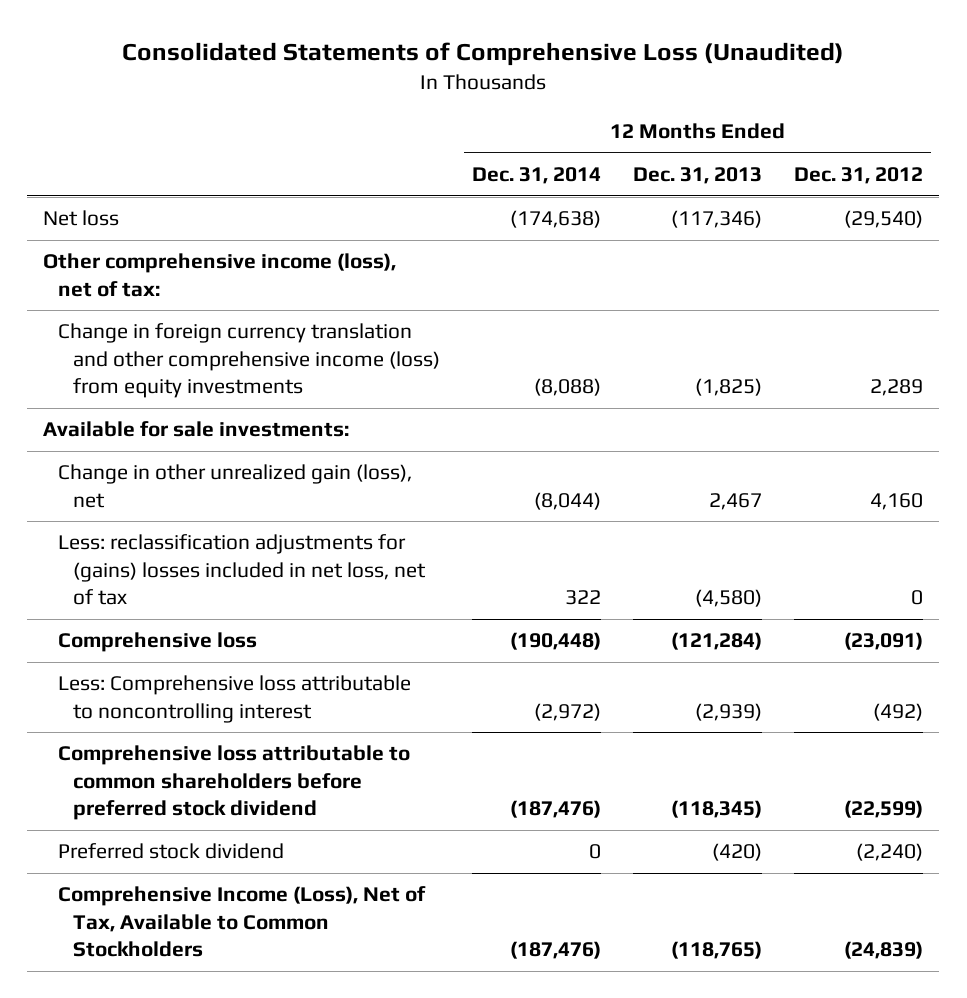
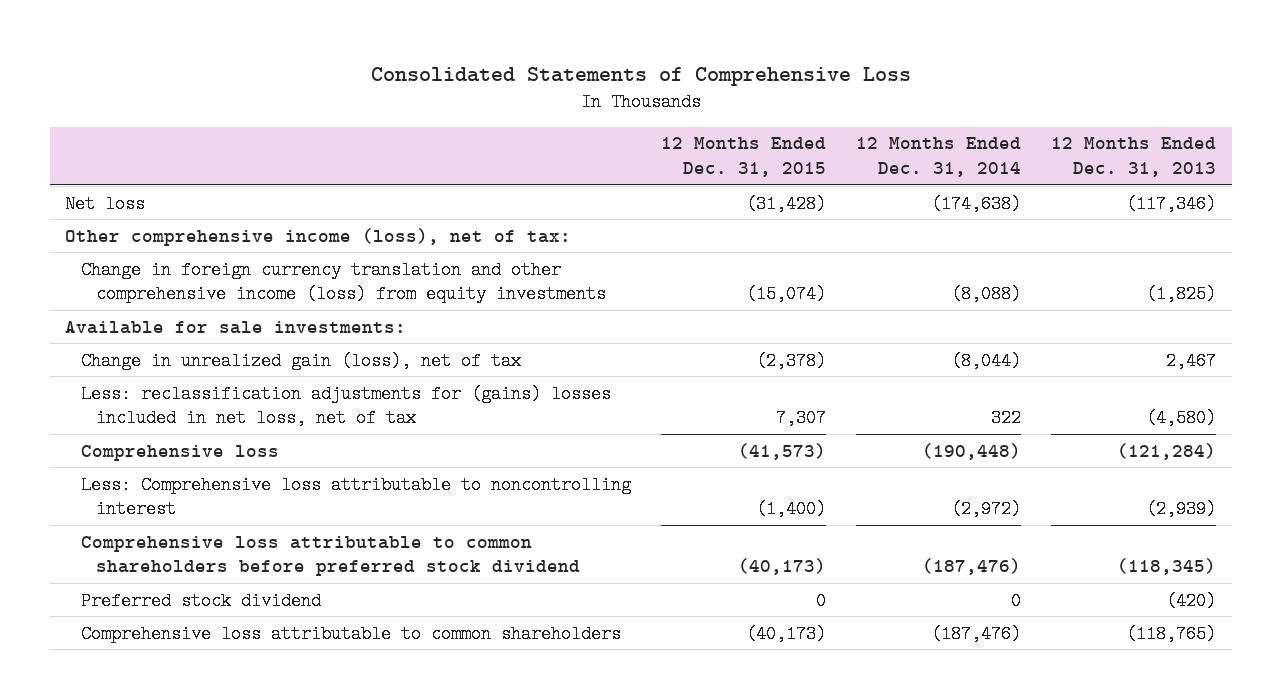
[122,42,845,67] Consolidated Statements of Comprehensive Loss (Unaudited) -> [370,66,911,86] Consolidated Statements of Comprehensive Loss
[794,167,924,185] Dec. 31, 2012 -> none
none -> [661,137,827,177] 12 Months Ended Dec. 31, 2015
[58,464,413,508] Change in other unrealized gain (loss), net -> [80,351,521,370] Change in unrealized gain (loss), net of tax
[58,886,427,958] Comprehensive Income (Loss), Net of Tax, Available to Common Stockholders -> [80,624,621,643] Comprehensive loss attributable to common shareholders

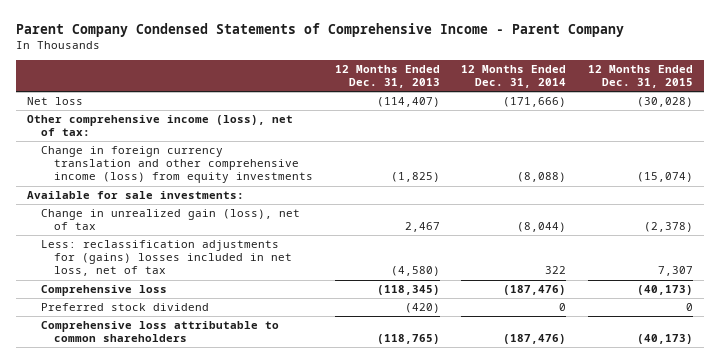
[370,66,911,86] Consolidated Statements of Comprehensive Loss -> [16,22,625,37] Parent Company Condensed Statements of Comprehensive Income - Parent Company
[746,194,827,213] (31,428) -> [637,97,694,108] (30,028)
[931,194,1022,213] (174,638) -> [503,97,567,108] (171,666)
[1126,194,1217,213] (117,346) -> [376,97,440,108] (114,407)
[80,475,631,519] Less: Comprehensive loss attributable to noncontrolling interest -> none
[80,535,581,577] Comprehensive loss attributable to common shareholders before preferred stock dividend -> none
[738,442,827,460] (41,573) -> [637,285,694,296] (40,173)
[922,442,1022,460] (190,448) -> [503,285,567,296] (187,476)
[1117,442,1217,460] (121,284) -> [376,285,440,296] (118,345)

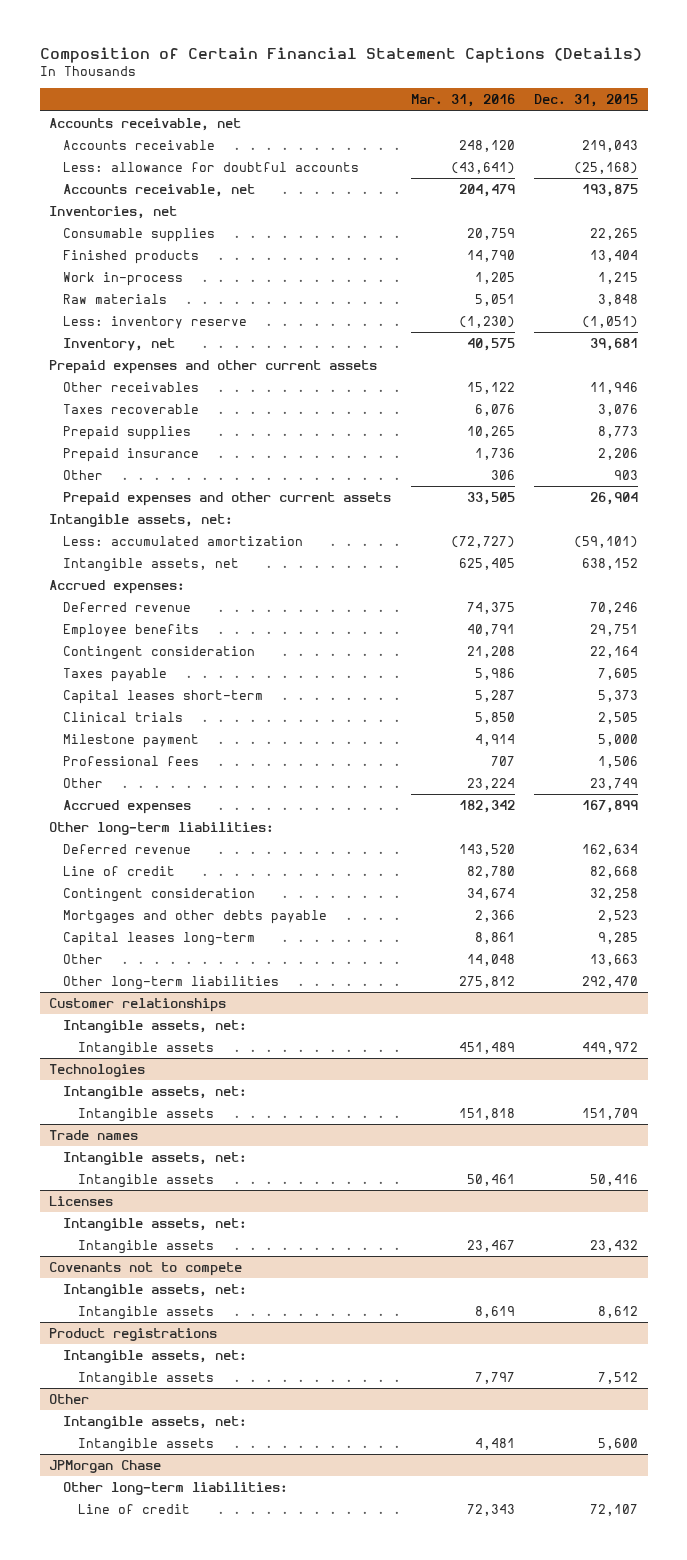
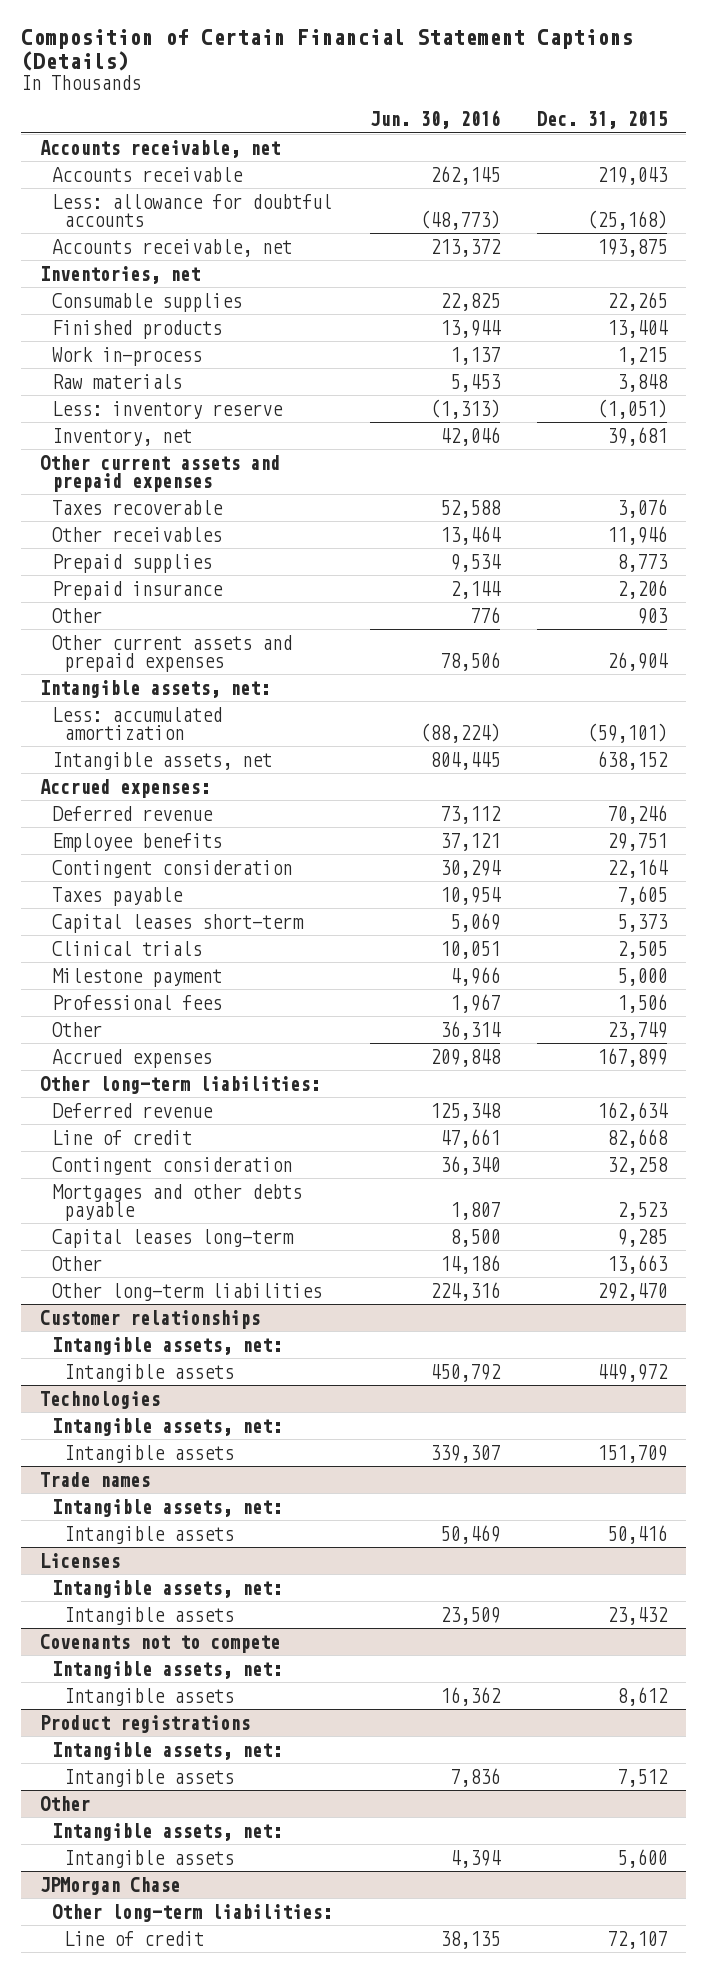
[410,94,515,108] Mar. 31, 2016 -> none
none -> [369,110,500,130] Jun. 30, 2016
[49,359,378,374] Prepaid expenses and other current assets -> [39,454,280,492] Other current assets and prepaid expenses
[63,381,200,392] Other receivables -> [51,526,222,542] Other receivables
[63,491,392,506] Prepaid expenses and other current assets -> [51,634,292,672] Other current assets and prepaid expenses

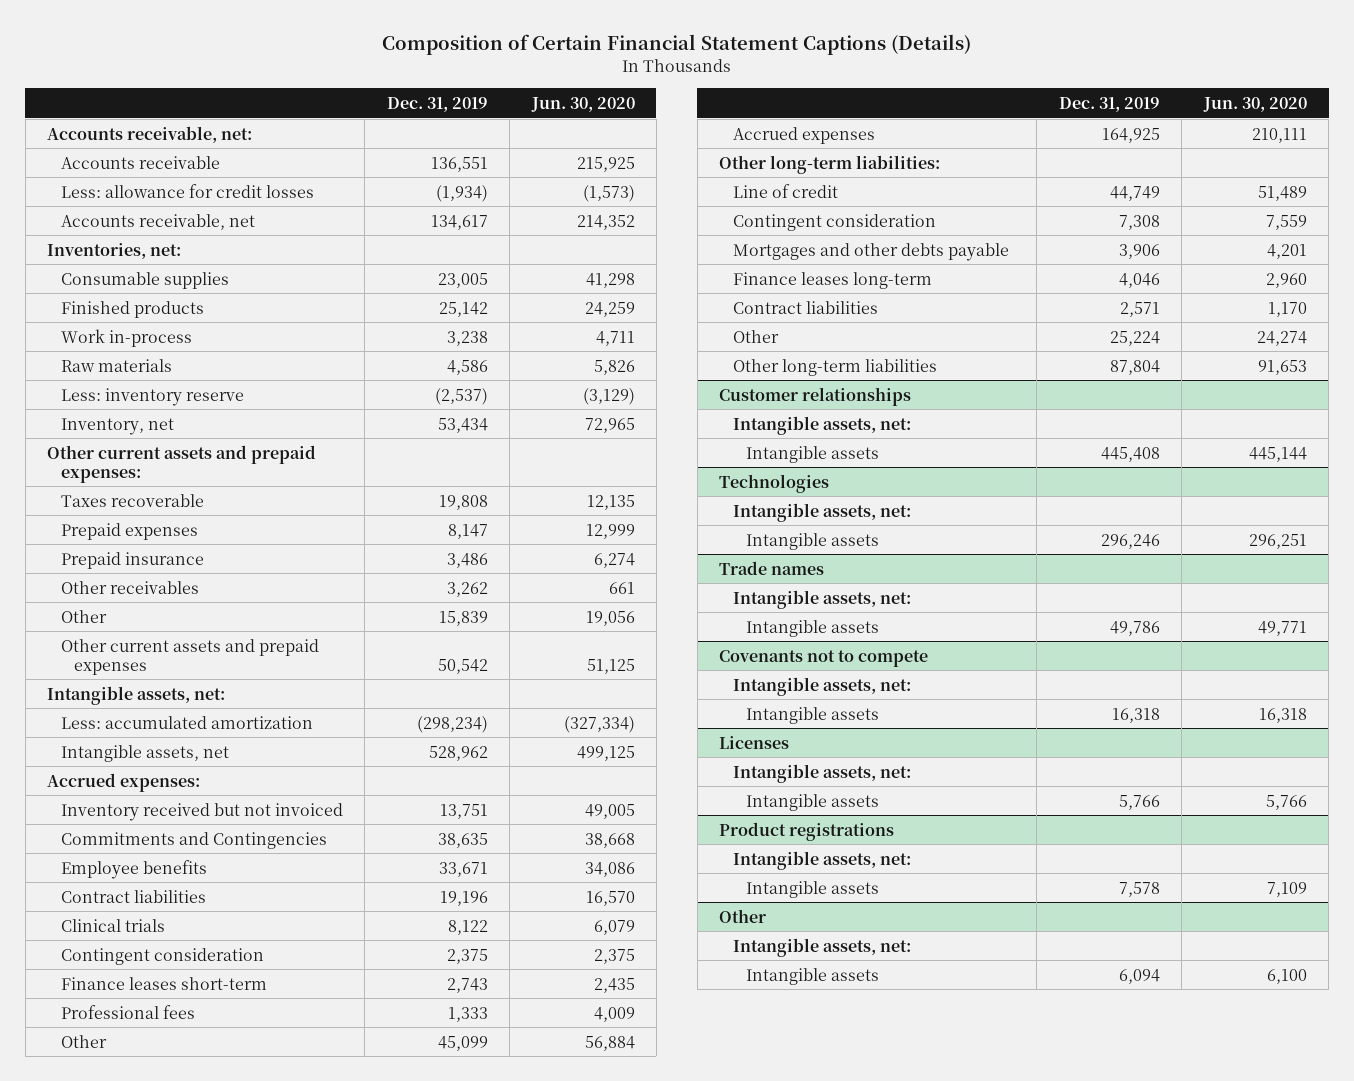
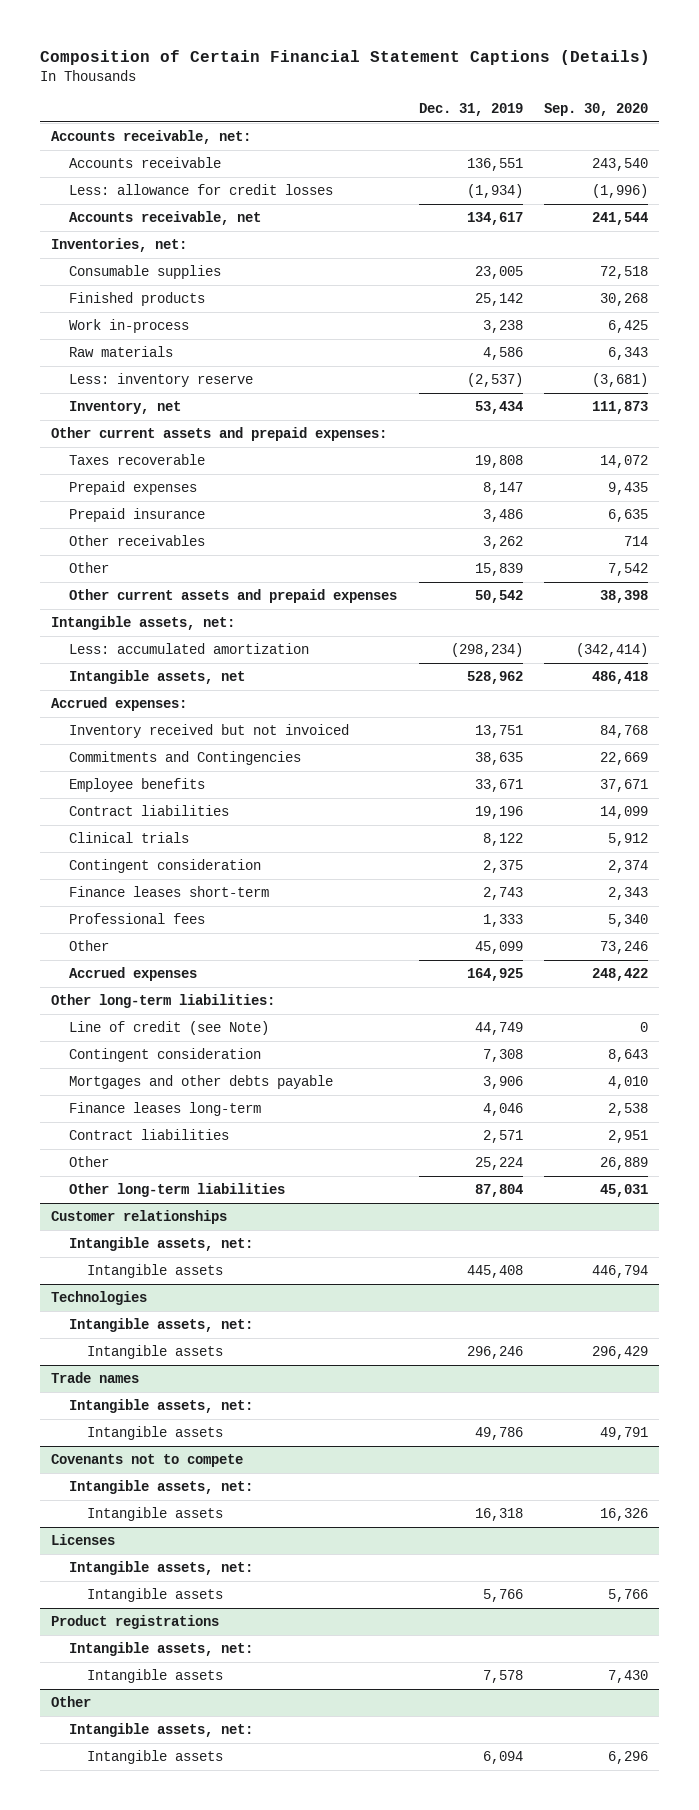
[530,97,635,113] Jun. 30, 2020 -> none
none -> [544,102,649,116] Sep. 30, 2020
[732,183,838,198] Line of credit -> [68,1021,269,1036] Line of credit (see Note)

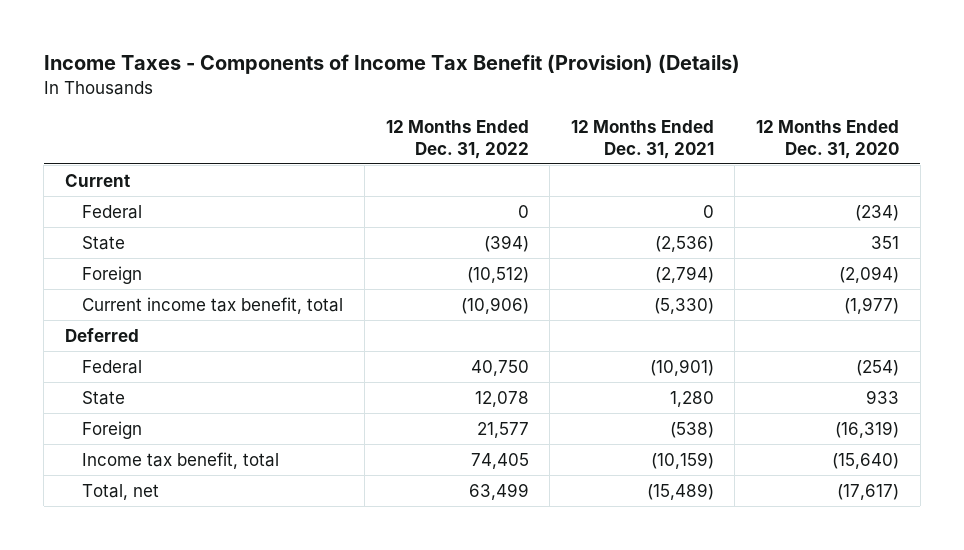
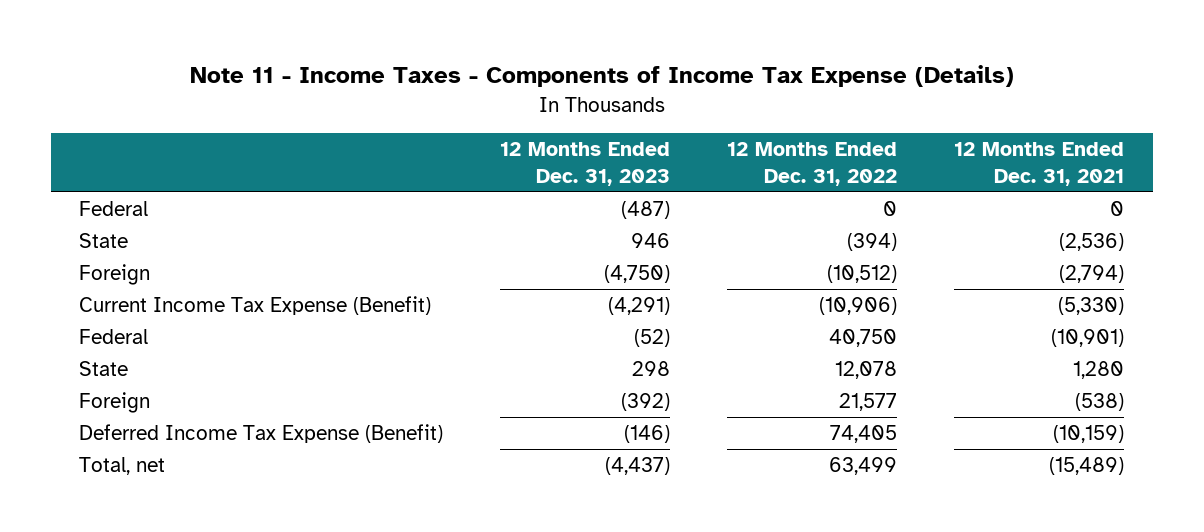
[43,54,740,75] Income Taxes - Components of Income Tax Benefit (Provision) (Details) -> [189,65,1014,88] Note 11 - Income Taxes - Components of Income Tax Expense (Details)
[756,119,900,159] 12 Months Ended Dec. 31, 2020 -> none
none -> [500,141,671,186] 12 Months Ended Dec. 31, 2023
[64,173,130,187] Current -> none
[64,327,139,342] Deferred -> none
[82,296,344,314] Current income tax benefit, total -> [79,296,432,316] Current Income Tax Expense (Benefit)
[82,451,280,469] Income tax benefit, total -> [79,424,444,444] Deferred Income Tax Expense (Benefit)

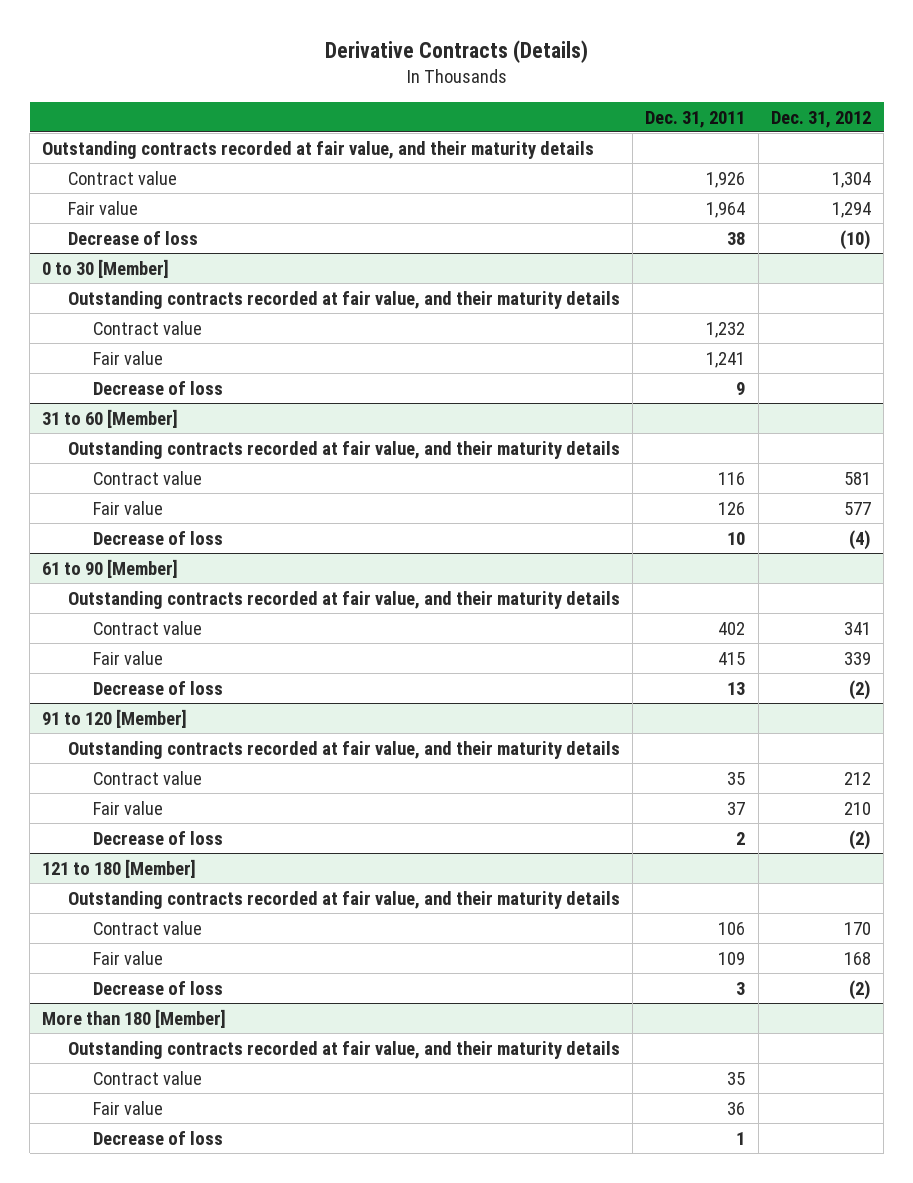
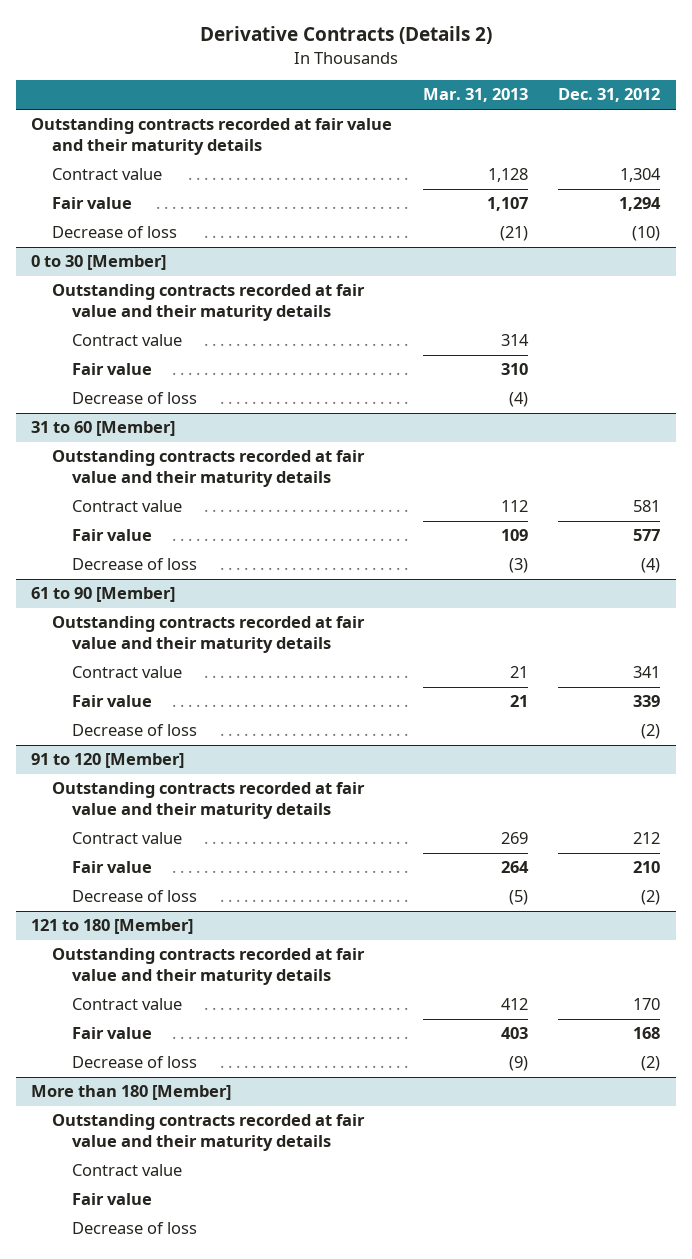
[324,40,588,64] Derivative Contracts (Details) -> [199,26,492,45] Derivative Contracts (Details 2)
[645,110,746,128] Dec. 31, 2011 -> none
none -> [422,88,528,103] Mar. 31, 2013
[42,140,595,159] Outstanding contracts recorded at fair value, and their maturity details -> [31,118,393,155] Outstanding contracts recorded at fair value and their maturity details
[67,290,620,309] Outstanding contracts recorded at fair value, and their maturity details -> [51,284,365,321] Outstanding contracts recorded at fair value and their maturity details
[67,440,620,459] Outstanding contracts recorded at fair value, and their maturity details -> [51,450,365,487] Outstanding contracts recorded at fair value and their maturity details
[67,590,620,609] Outstanding contracts recorded at fair value, and their maturity details -> [51,616,365,653] Outstanding contracts recorded at fair value and their maturity details
[67,740,620,759] Outstanding contracts recorded at fair value, and their maturity details -> [51,782,365,819] Outstanding contracts recorded at fair value and their maturity details
[67,890,620,909] Outstanding contracts recorded at fair value, and their maturity details -> [51,948,365,985] Outstanding contracts recorded at fair value and their maturity details
[67,1040,620,1059] Outstanding contracts recorded at fair value, and their maturity details -> [51,1114,365,1151] Outstanding contracts recorded at fair value and their maturity details

